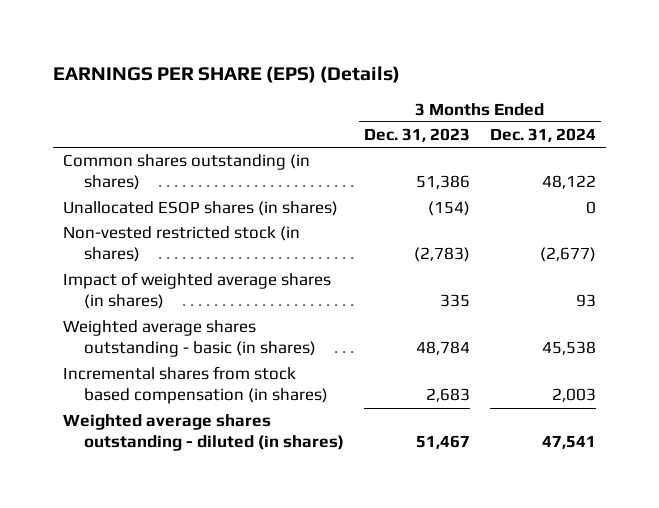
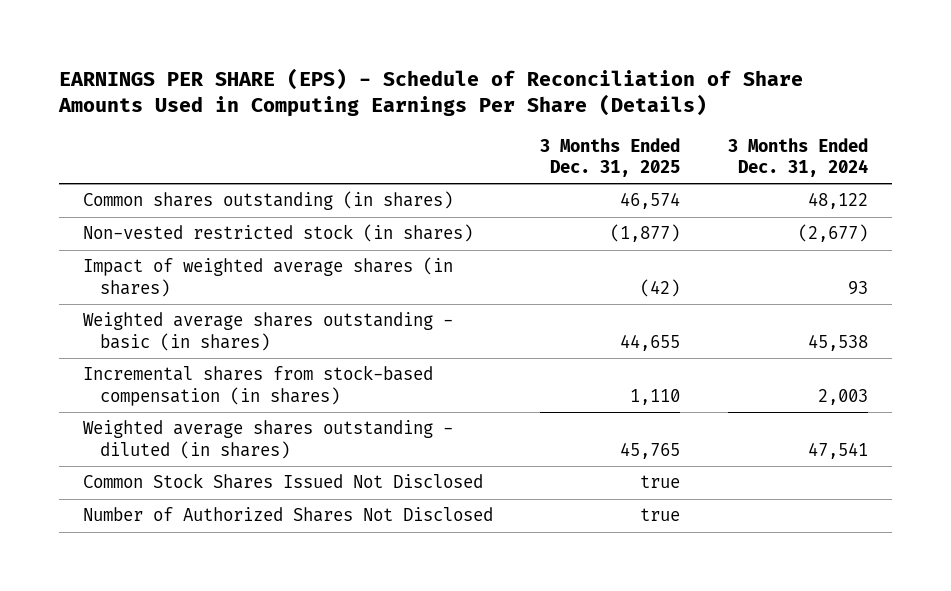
[53,65,401,83] EARNINGS PER SHARE (EPS) (Details) -> [58,67,804,118] EARNINGS PER SHARE (EPS) - Schedule of Reconciliation of Share Amounts Used in Computing Earnings Per Share (Details)
[364,128,471,143] Dec. 31, 2023 -> none
none -> [540,137,681,177] 3 Months Ended Dec. 31, 2025
[63,201,339,217] Unallocated ESOP shares (in shares) -> none
[63,366,329,405] Incremental shares from stock based compensation (in shares) -> [83,365,434,406] Incremental shares from stock-based compensation (in shares)
none -> [83,473,484,490] Common Stock Shares Issued Not Disclosed
none -> [83,507,494,523] Number of Authorized Shares Not Disclosed

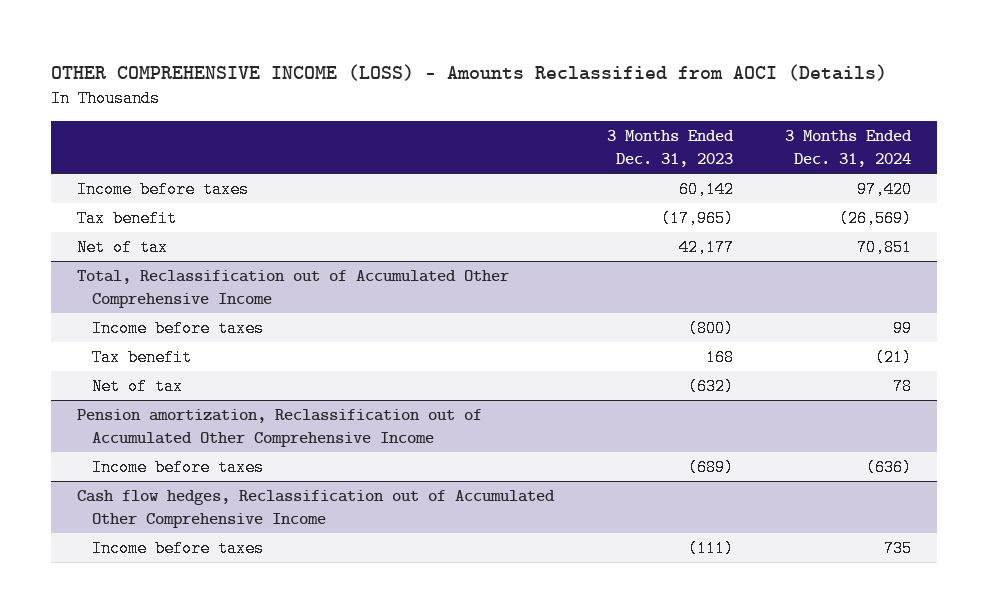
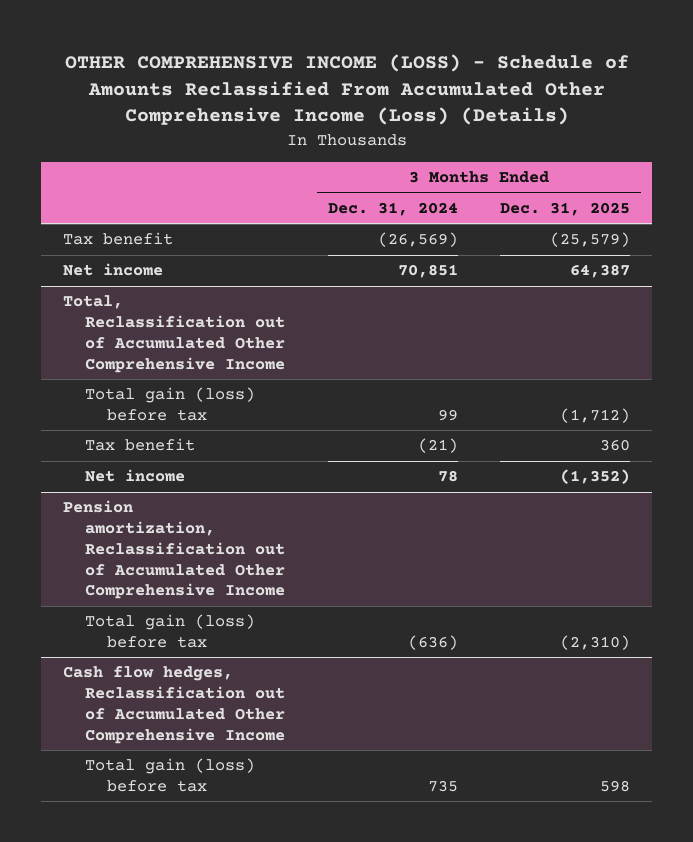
[50,63,887,81] OTHER COMPREHENSIVE INCOME (LOSS) - Amounts Reclassified from AOCI (Details) -> [64,53,629,126] OTHER COMPREHENSIVE INCOME (LOSS) - Schedule of Amounts Reclassified From Accumulated Other Comprehensive Income (Loss) (Details)
[606,130,734,167] 3 Months Ended Dec. 31, 2023 -> none
none -> [500,201,631,216] Dec. 31, 2025
[76,181,249,199] Income before taxes -> none
[76,239,168,257] Net of tax -> [62,263,163,277] Net income
[91,320,264,338] Income before taxes -> none
none -> [84,387,255,422] Total gain (loss) before tax
[91,378,183,396] Net of tax -> [84,469,185,483] Net income
[91,459,264,477] Income before taxes -> [84,614,255,649] Total gain (loss) before tax
[91,540,264,558] Income before taxes -> [84,758,255,793] Total gain (loss) before tax

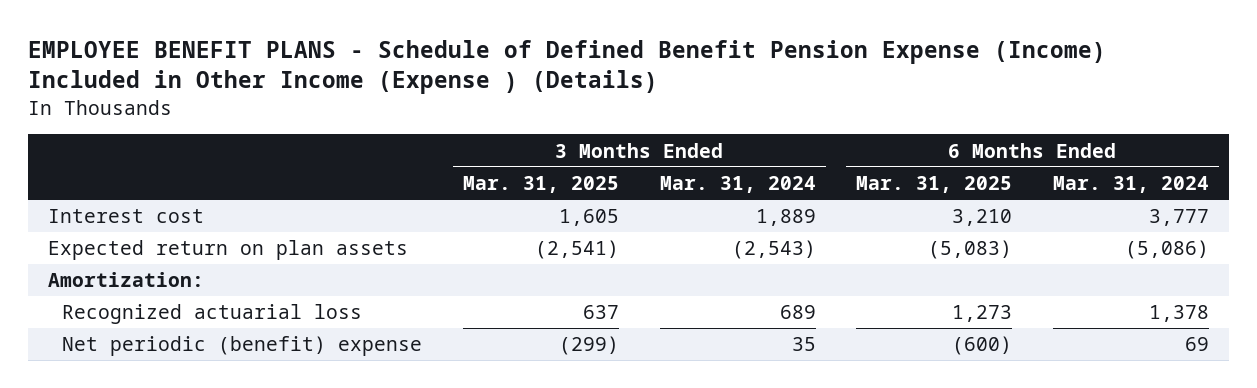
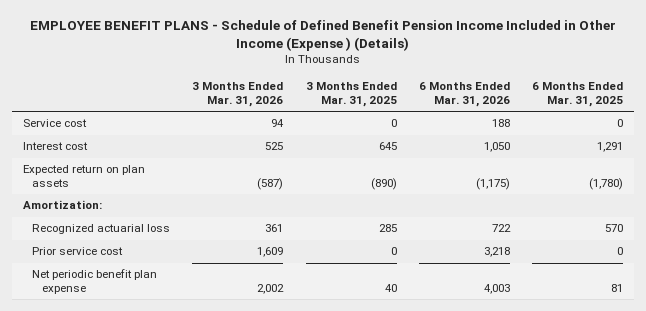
[27,40,1106,95] EMPLOYEE BENEFIT PLANS - Schedule of Defined Benefit Pension Expense (Income) Included in Other Income (Expense ) (Details) -> [29,19,616,51] EMPLOYEE BENEFIT PLANS - Schedule of Defined Benefit Pension Income Included in Other Income (Expense ) (Details)
[659,176,816,194] Mar. 31, 2024 -> none
[1052,176,1209,194] Mar. 31, 2024 -> none
none -> [192,82,284,108] 3 Months Ended Mar. 31, 2026
none -> [418,82,510,108] 6 Months Ended Mar. 31, 2026
none -> [22,119,87,128] Service cost
[558,209,619,227] 1,605 -> [378,142,397,151] 645
[952,209,1013,227] 3,210 -> [597,142,624,153] 1,291
[534,240,619,260] (2,541) -> [370,178,397,191] (890)
[928,240,1013,260] (5,083) -> [589,178,624,191] (1,780)
[582,305,619,320] 637 -> [378,224,397,233] 285
[952,305,1013,323] 1,273 -> [605,224,624,233] 570
none -> [32,247,124,256] Prior service cost
[62,336,423,357] Net periodic (benefit) expense -> [32,269,158,295] Net periodic benefit plan expense
[558,336,619,356] (299) -> [384,284,397,293] 40
[952,336,1013,356] (600) -> [611,284,624,293] 81

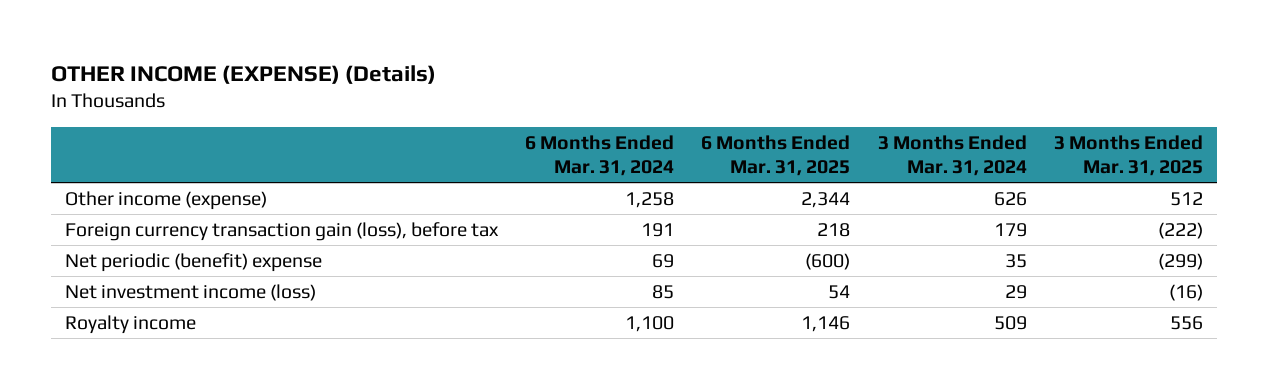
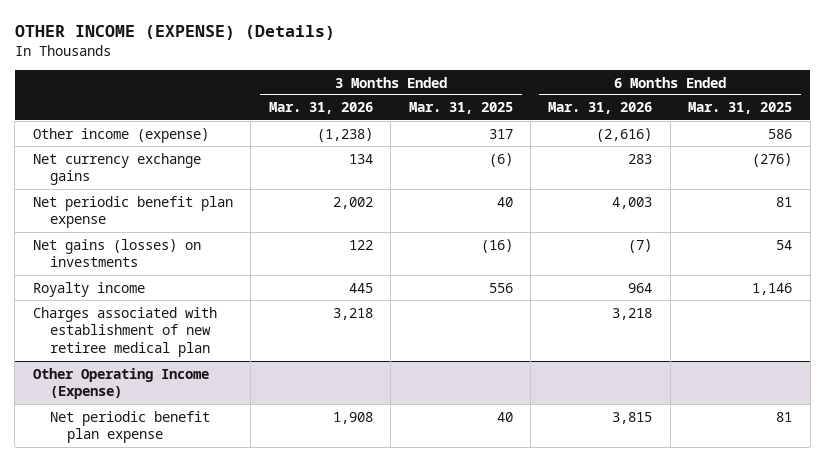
[525,134,675,177] 6 Months Ended Mar. 31, 2024 -> none
[877,134,1027,177] 3 Months Ended Mar. 31, 2024 -> none
none -> [268,102,373,115] Mar. 31, 2026
none -> [548,102,653,115] Mar. 31, 2026
[801,191,851,208] 2,344 -> [768,128,793,139] 586
[1170,191,1204,206] 512 -> [488,128,513,139] 317
[64,221,499,241] Foreign currency transaction gain (loss), before tax -> [32,152,201,186] Net currency exchange gains
[817,222,851,237] 218 -> [752,152,793,167] (276)
[1158,221,1204,239] (222) -> [488,152,513,167] (6)
[64,252,322,272] Net periodic (benefit) expense -> [32,195,233,229] Net periodic benefit plan expense
[805,252,851,270] (600) -> [776,196,793,207] 81
[1158,252,1204,270] (299) -> [496,196,513,207] 40
[64,283,316,301] Net investment income (loss) -> [32,238,201,268] Net gains (losses) on investments
none -> [32,306,217,358] Charges associated with establishment of new retiree medical plan
none -> [32,367,209,400] Other Operating Income (Expense)
none -> [49,410,210,444] Net periodic benefit plan expense

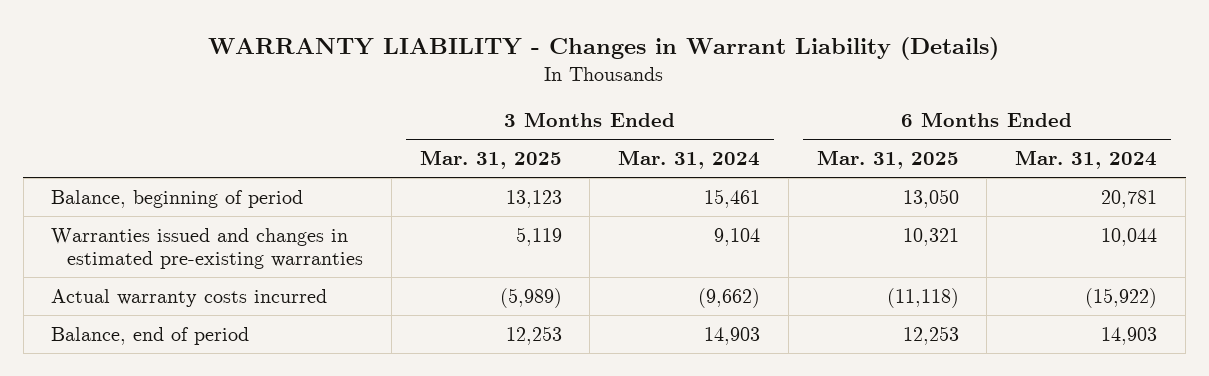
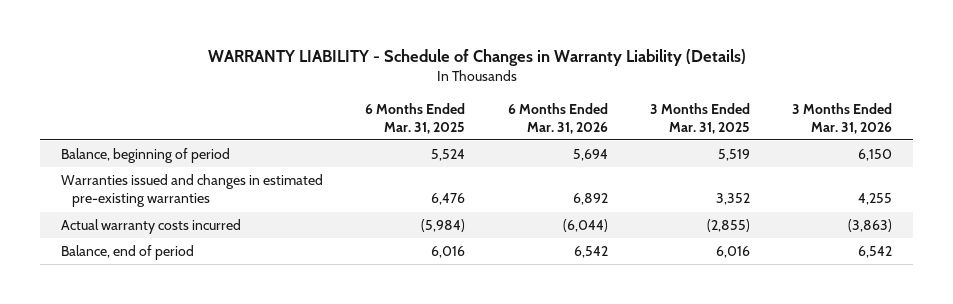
[208,37,1000,61] WARRANTY LIABILITY - Changes in Warrant Liability (Details) -> [207,48,746,66] WARRANTY LIABILITY - Schedule of Changes in Warranty Liability (Details)
[618,150,761,170] Mar. 31, 2024 -> none
[1015,150,1158,170] Mar. 31, 2024 -> none
none -> [507,102,608,134] 6 Months Ended Mar. 31, 2026
none -> [792,102,893,134] 3 Months Ended Mar. 31, 2026
[505,189,562,208] 13,123 -> [717,149,750,162] 5,519
[902,188,959,208] 13,050 -> [431,149,466,162] 5,524
[515,226,562,246] 5,119 -> [715,193,750,206] 3,352
[902,227,959,246] 10,321 -> [431,193,466,206] 6,476
[499,287,562,308] (5,989) -> [706,219,750,233] (2,855)
[886,287,959,308] (11,118) -> [421,219,466,233] (5,984)
[505,325,562,345] 12,253 -> [715,246,750,259] 6,016
[902,325,959,345] 12,253 -> [431,246,466,259] 6,016

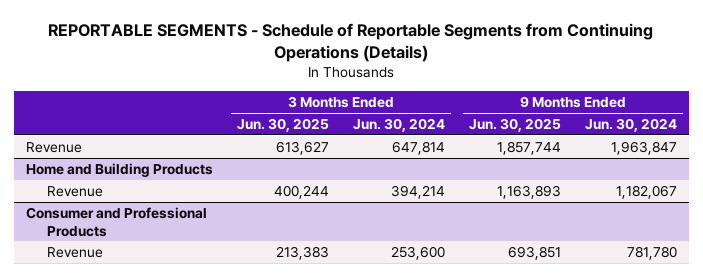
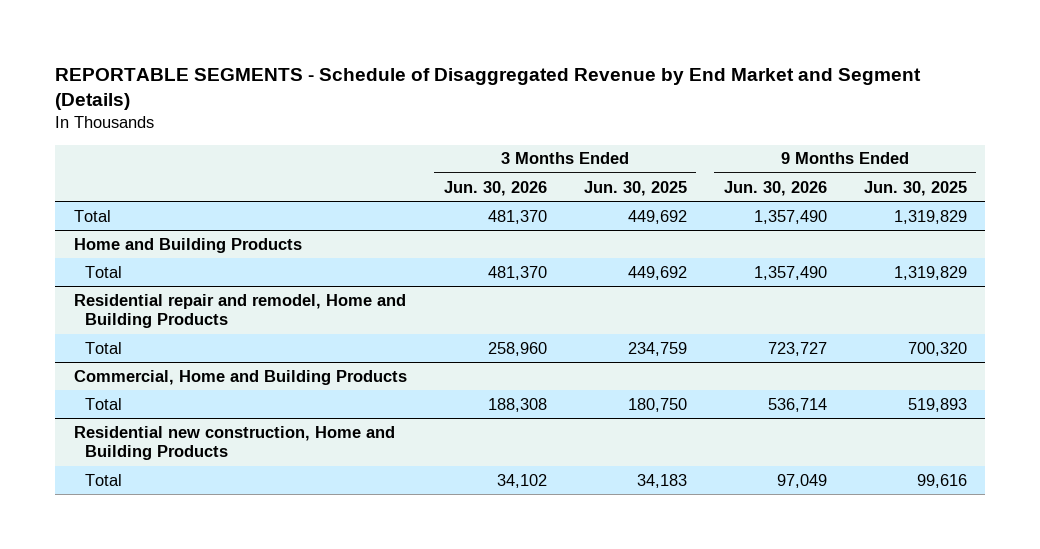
[48,22,654,62] REPORTABLE SEGMENTS - Schedule of Reportable Segments from Continuing Operations (Details) -> [55,67,922,111] REPORTABLE SEGMENTS - Schedule of Disaggregated Revenue by End Market and Segment (Details)
[352,117,445,132] Jun. 30, 2024 -> none
[584,117,677,132] Jun. 30, 2024 -> none
none -> [443,180,547,196] Jun. 30, 2026
none -> [723,180,827,196] Jun. 30, 2026
[25,141,82,153] Revenue -> none
none -> [73,209,111,222] Total
[47,185,104,197] Revenue -> none
[25,206,207,237] Consumer and Professional Products -> none
[47,246,104,258] Revenue -> none
none -> [85,265,123,278] Total
none -> [73,293,406,329] Residential repair and remodel, Home and Building Products
none -> [85,341,123,354] Total
none -> [73,369,407,385] Commercial, Home and Building Products
none -> [85,397,123,410] Total
none -> [73,425,395,461] Residential new construction, Home and Building Products
none -> [85,473,123,486] Total

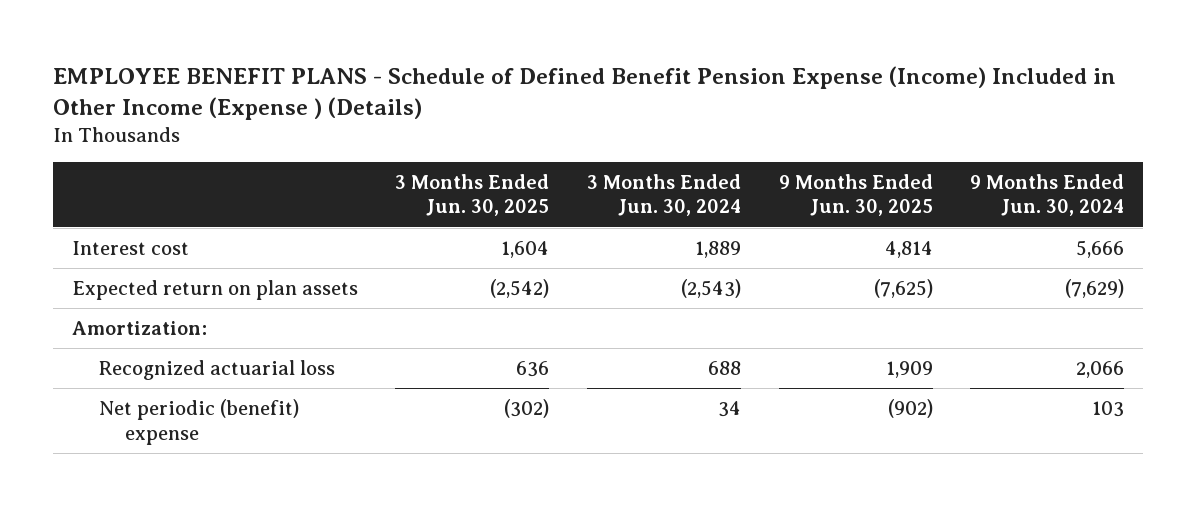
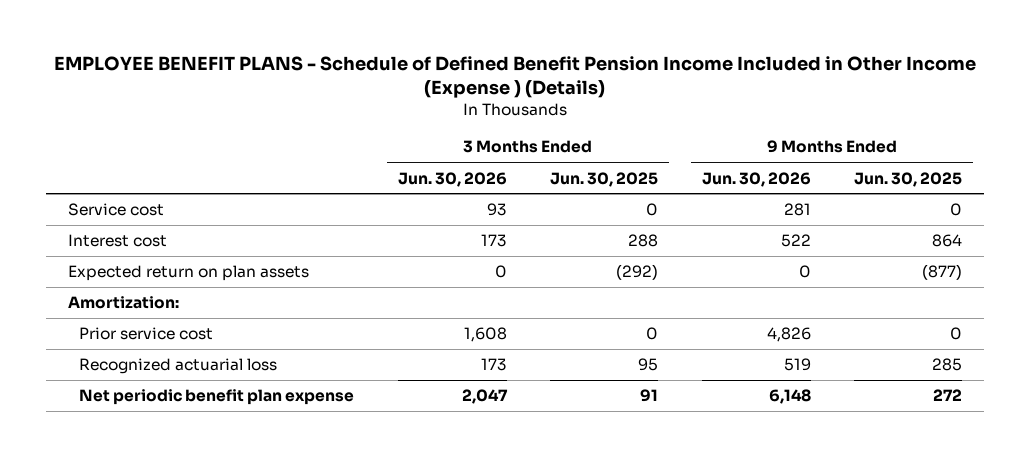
[52,65,1116,120] EMPLOYEE BENEFIT PLANS - Schedule of Defined Benefit Pension Expense (Income) Included in Other Income (Expense ) (Details) -> [54,56,977,99] EMPLOYEE BENEFIT PLANS - Schedule of Defined Benefit Pension Income Included in Other Income (Expense ) (Details)
[587,173,742,217] 3 Months Ended Jun. 30, 2024 -> none
[970,173,1125,217] 9 Months Ended Jun. 30, 2024 -> none
none -> [397,171,507,187] Jun. 30, 2026
none -> [701,171,811,187] Jun. 30, 2026
none -> [67,203,164,217] Service cost
[501,241,550,259] 1,604 -> [628,234,659,248] 288
[884,241,933,259] 4,814 -> [932,234,963,248] 864
[490,279,550,299] (2,542) -> [616,264,659,281] (292)
[873,279,933,299] (7,625) -> [922,264,963,281] (877)
none -> [79,327,214,341] Prior service cost
[516,361,550,378] 636 -> [638,358,659,372] 95
[885,361,933,379] 1,909 -> [932,358,963,372] 285
[98,399,299,445] Net periodic (benefit) expense -> [79,389,355,406] Net periodic benefit plan expense
[504,399,550,419] (302) -> [640,389,659,403] 91
[887,399,933,419] (902) -> [933,389,963,402] 272

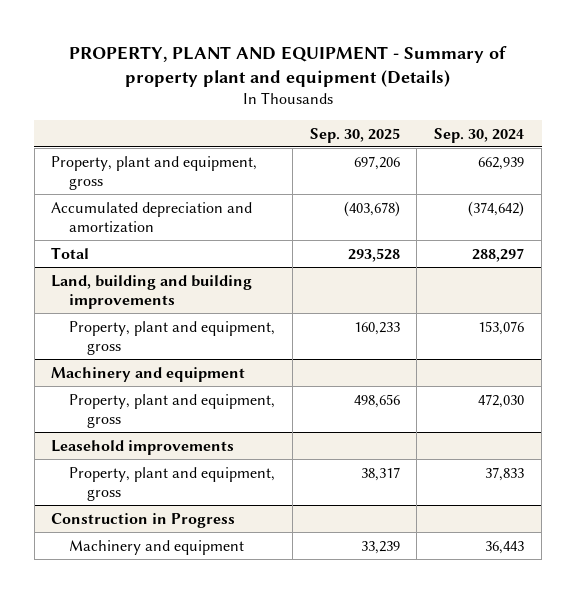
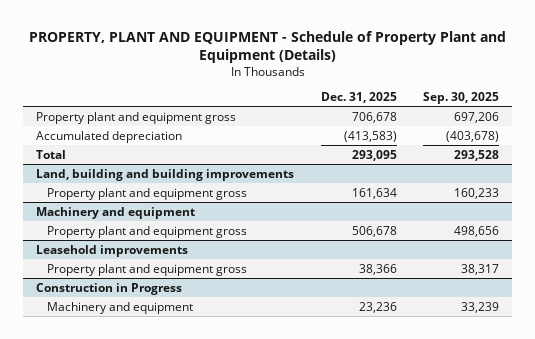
[68,45,507,88] PROPERTY, PLANT AND EQUIPMENT - Summary of property plant and equipment (Details) -> [28,30,506,63] PROPERTY, PLANT AND EQUIPMENT - Schedule of Property Plant and Equipment (Details)
[434,127,525,143] Sep. 30, 2024 -> none
none -> [320,92,397,104] Dec. 31, 2025
[51,155,258,191] Property, plant and equipment, gross -> [36,111,237,124] Property plant and equipment gross
[51,201,253,234] Accumulated depreciation and amortization -> [36,130,183,143] Accumulated depreciation
[68,320,275,356] Property, plant and equipment, gross -> [46,187,247,200] Property plant and equipment gross
[68,393,275,429] Property, plant and equipment, gross -> [46,225,247,238] Property plant and equipment gross
[68,466,275,502] Property, plant and equipment, gross -> [46,263,247,276] Property plant and equipment gross

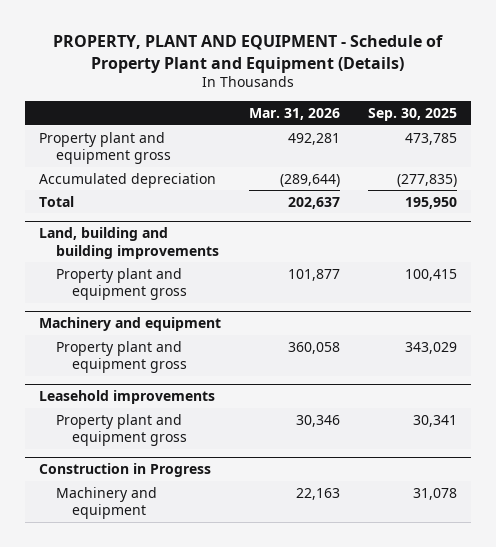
[320,92,397,104] Dec. 31, 2025 -> none
none -> [249,107,341,120] Mar. 31, 2026
[453,111,499,123] 697,206 -> [404,132,457,145] 473,785
[445,130,499,142] (403,678) -> [396,173,457,187] (277,835)
[453,149,499,161] 293,528 -> [404,196,457,209] 195,950
[453,187,499,199] 160,233 -> [404,268,457,281] 100,415
[453,225,499,237] 498,656 -> [404,341,457,354] 343,029
[460,263,499,275] 38,317 -> [412,414,457,427] 30,341
[460,301,499,313] 33,239 -> [412,487,457,500] 31,078

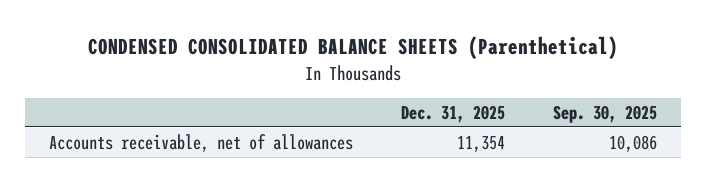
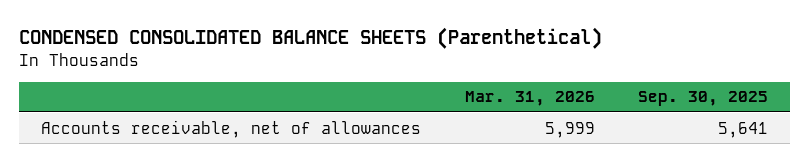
[401,105,506,124] Dec. 31, 2025 -> none
none -> [464,91,595,107] Mar. 31, 2026
[609,134,658,152] 10,086 -> [718,121,769,138] 5,641

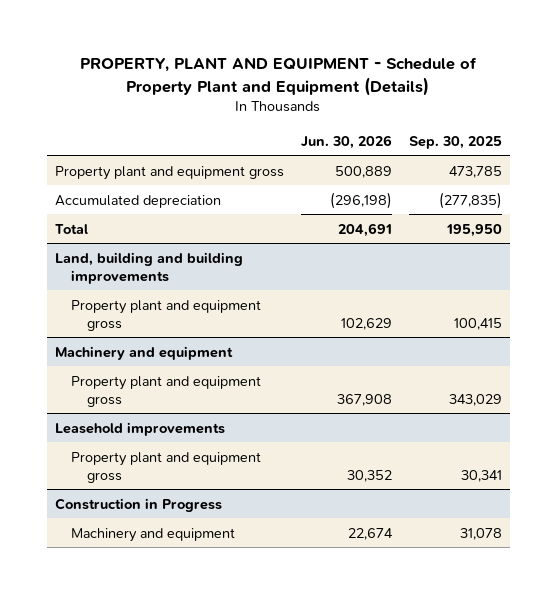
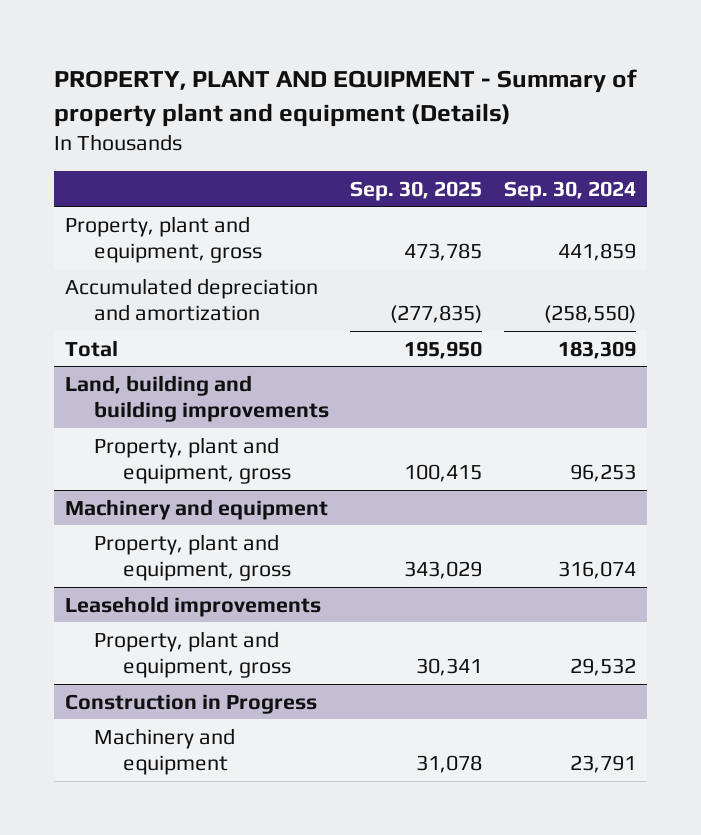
[80,57,478,96] PROPERTY, PLANT AND EQUIPMENT - Schedule of Property Plant and Equipment (Details) -> [53,69,637,127] PROPERTY, PLANT AND EQUIPMENT - Summary of property plant and equipment (Details)
[300,134,392,149] Jun. 30, 2026 -> none
none -> [504,180,637,201] Sep. 30, 2024
[55,165,285,180] Property plant and equipment gross -> [64,215,262,264] Property, plant and equipment, gross
[55,194,222,208] Accumulated depreciation -> [64,277,318,322] Accumulated depreciation and amortization
[71,299,262,331] Property plant and equipment gross -> [93,436,291,485] Property, plant and equipment, gross
[71,375,262,407] Property plant and equipment gross -> [93,533,291,582] Property, plant and equipment, gross
[71,451,262,483] Property plant and equipment gross -> [93,630,291,679] Property, plant and equipment, gross

